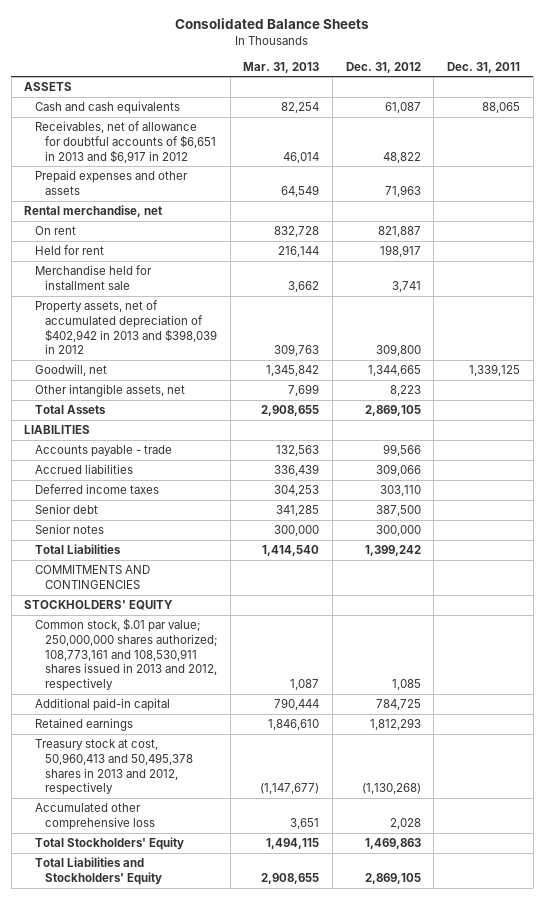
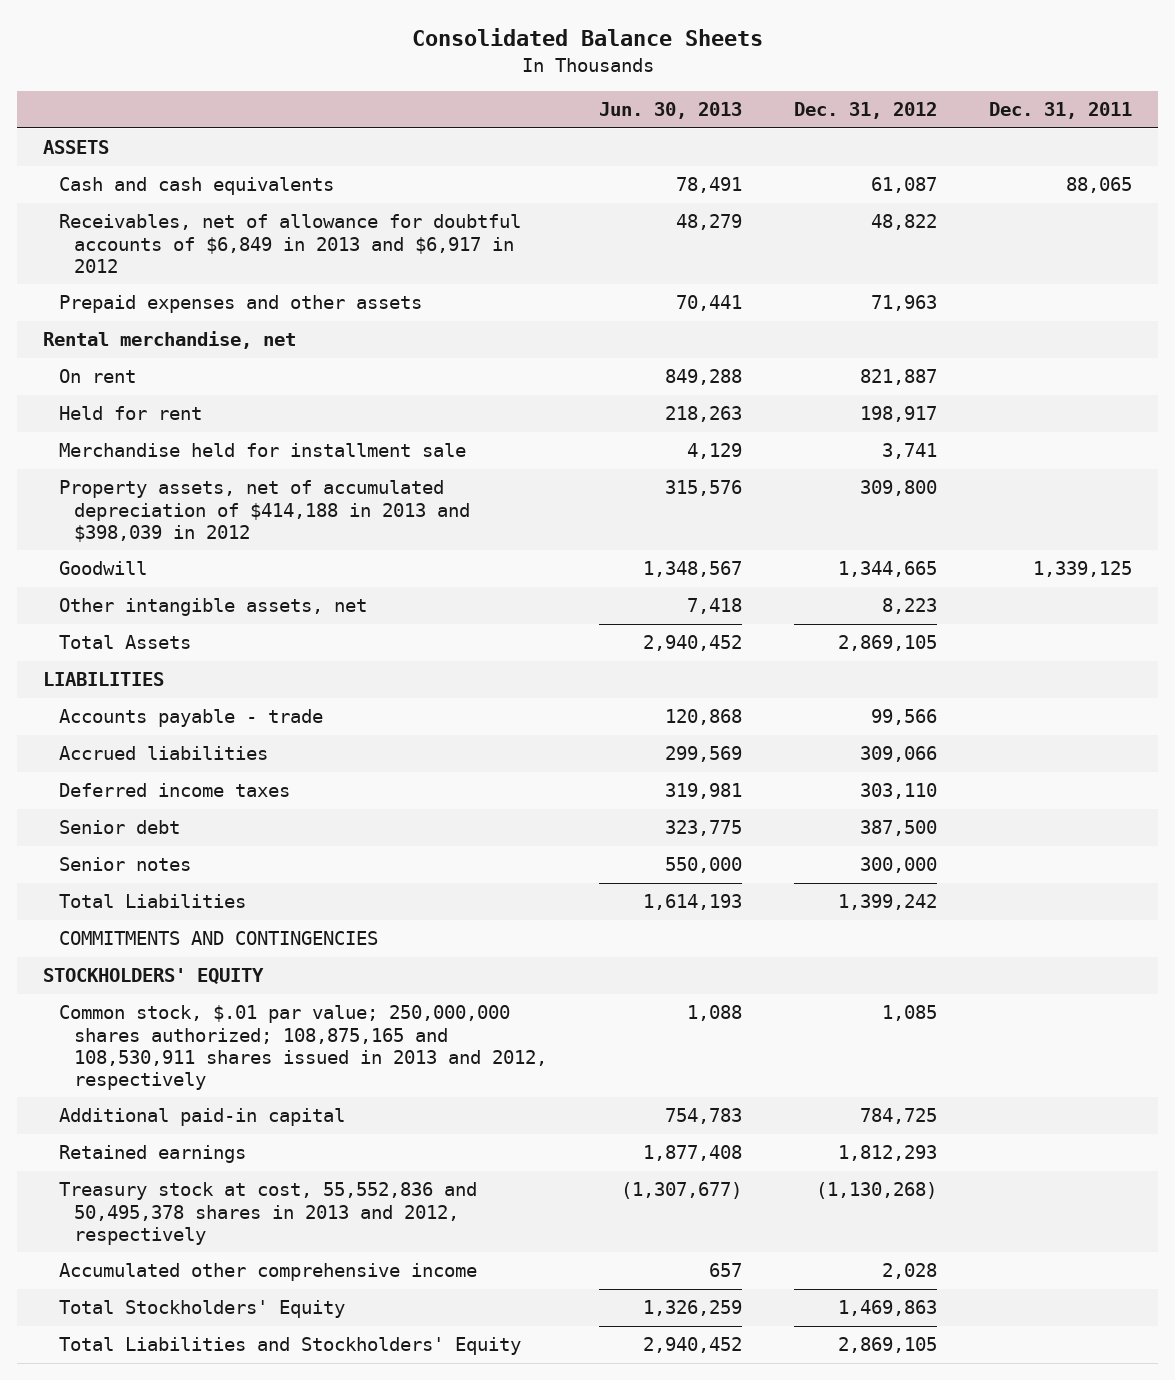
[243,61,320,73] Mar. 31, 2013 -> none
none -> [598,102,742,120] Jun. 30, 2013
[34,121,217,163] Receivables, net of allowance for doubtful accounts of $6,651 in 2013 and $6,917 in 2012 -> [58,214,521,273] Receivables, net of allowance for doubtful accounts of $6,849 in 2013 and $6,917 in 2012
[34,300,218,355] Property assets, net of accumulated depreciation of $402,942 in 2013 and $398,039 in 2012 -> [58,480,470,542] Property assets, net of accumulated depreciation of $414,188 in 2013 and $398,039 in 2012
[34,364,107,377] Goodwill, net -> [58,561,147,576] Goodwill
[34,618,218,692] Common stock, $.01 par value; 250,000,000 shares authorized; 108,773,161 and 108,530,911 shares issued in 2013 and 2012, respectively -> [58,1005,547,1090] Common stock, $.01 par value; 250,000,000 shares authorized; 108,875,165 and 108,530,911 shares issued in 2013 and 2012, respectively
[34,739,194,796] Treasury stock at cost, 50,960,413 and 50,495,378 shares in 2013 and 2012, respectively -> [58,1182,477,1245] Treasury stock at cost, 55,552,836 and 50,495,378 shares in 2013 and 2012, respectively
[34,803,156,830] Accumulated other comprehensive loss -> [58,1263,477,1282] Accumulated other comprehensive income

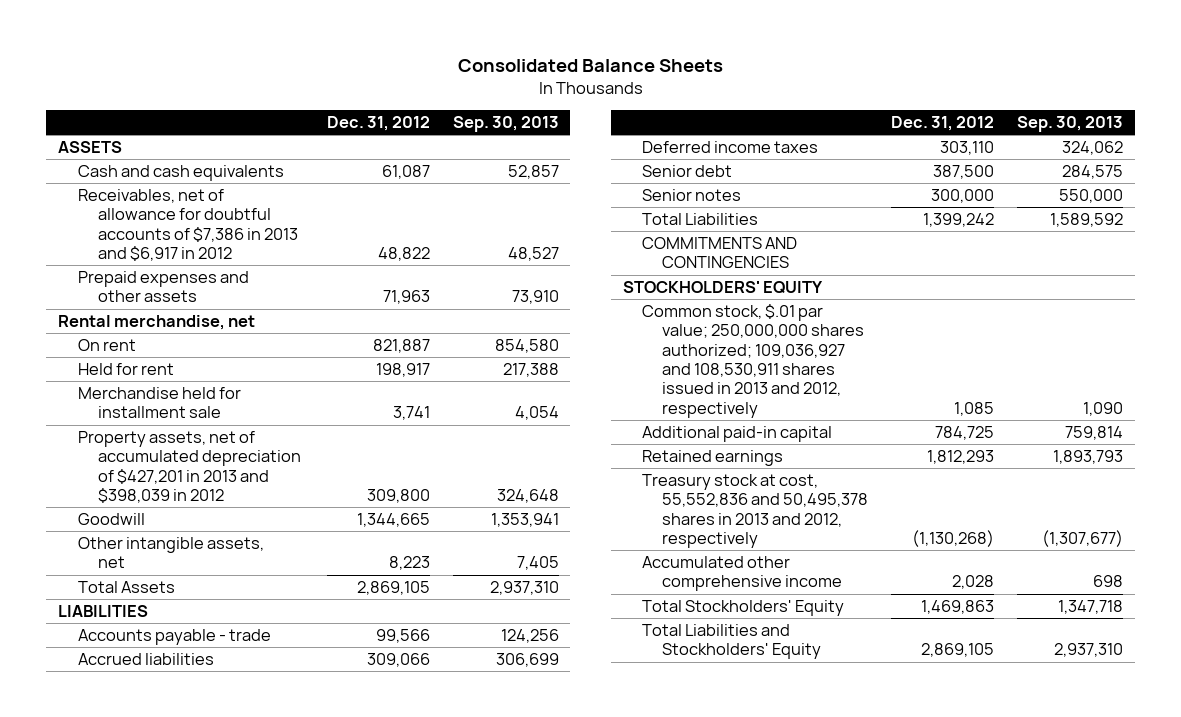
[598,102,742,120] Jun. 30, 2013 -> none
[988,102,1132,120] Dec. 31, 2011 -> none
none -> [452,116,559,133] Sep. 30, 2013
[58,214,521,273] Receivables, net of allowance for doubtful accounts of $6,849 in 2013 and $6,917 in 2012 -> [77,189,298,262] Receivables, net of allowance for doubtful accounts of $7,386 in 2013 and $6,917 in 2012
[58,480,470,542] Property assets, net of accumulated depreciation of $414,188 in 2013 and $398,039 in 2012 -> [77,431,301,504] Property assets, net of accumulated depreciation of $427,201 in 2013 and $398,039 in 2012
[58,1005,547,1090] Common stock, $.01 par value; 250,000,000 shares authorized; 108,875,165 and 108,530,911 shares issued in 2013 and 2012, respectively -> [642,304,865,418] Common stock, $.01 par value; 250,000,000 shares authorized; 109,036,927 and 108,530,911 shares issued in 2013 and 2012, respectively

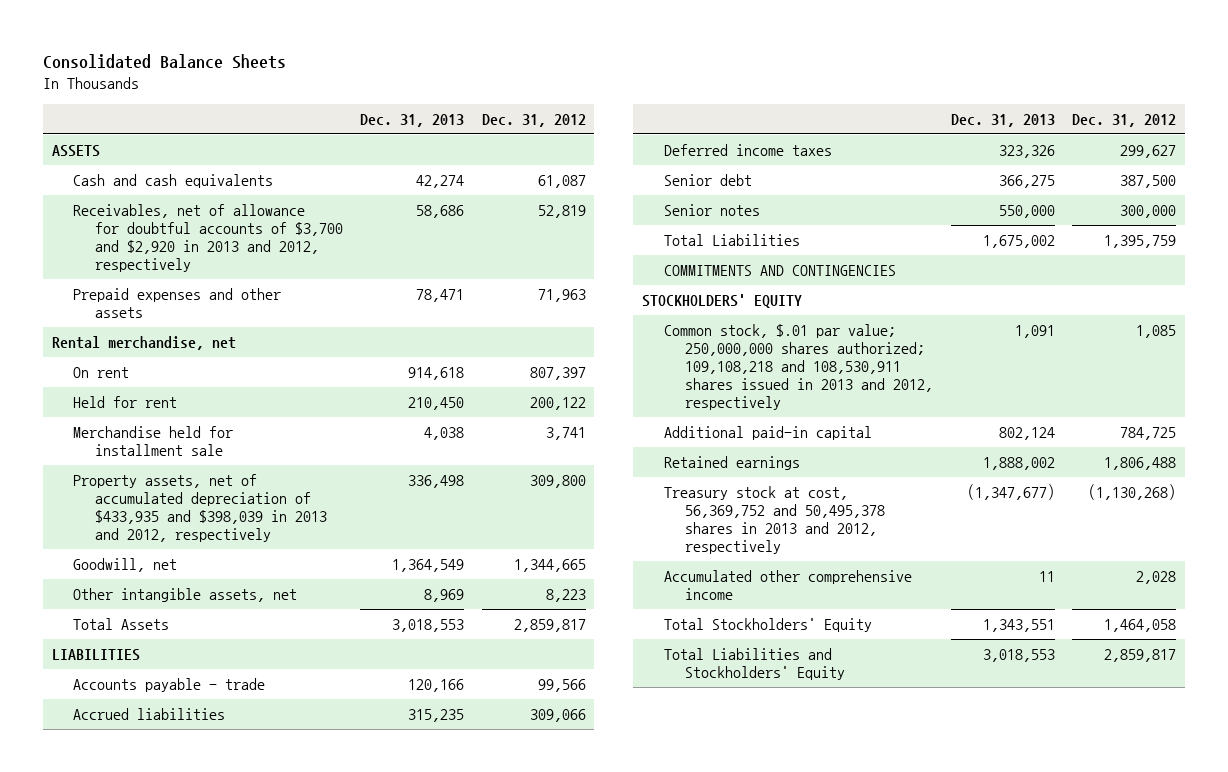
[452,116,559,133] Sep. 30, 2013 -> none
none -> [360,113,465,127] Dec. 31, 2013
[77,189,298,262] Receivables, net of allowance for doubtful accounts of $7,386 in 2013 and $6,917 in 2012 -> [73,204,344,272] Receivables, net of allowance for doubtful accounts of $3,700 and $2,920 in 2013 and 2012, respectively
[377,247,430,262] 48,822 -> [537,205,586,219] 52,819
[372,339,430,354] 821,887 -> [529,367,586,381] 807,397
[375,363,430,378] 198,917 -> [529,397,586,411] 200,122
[77,431,301,504] Property assets, net of accumulated depreciation of $427,201 in 2013 and $398,039 in 2012 -> [73,474,328,542] Property assets, net of accumulated depreciation of $433,935 and $398,039 in 2013 and 2012, respectively
[77,513,145,526] Goodwill -> [73,558,178,573] Goodwill, net
[356,581,430,596] 2,869,105 -> [513,619,586,633] 2,859,817
[940,141,995,156] 303,110 -> [1120,145,1177,159] 299,627
[923,213,995,228] 1,399,242 -> [1104,235,1177,249] 1,395,759
[642,304,865,418] Common stock, $.01 par value; 250,000,000 shares authorized; 109,036,927 and 108,530,911 shares issued in 2013 and 2012, respectively -> [663,324,934,410] Common stock, $.01 par value; 250,000,000 shares authorized; 109,108,218 and 108,530,911 shares issued in 2013 and 2012, respectively
[927,450,995,465] 1,812,293 -> [1104,457,1177,471] 1,806,488
[642,474,869,549] Treasury stock at cost, 55,552,836 and 50,495,378 shares in 2013 and 2012, respectively -> [663,486,886,554] Treasury stock at cost, 56,369,752 and 50,495,378 shares in 2013 and 2012, respectively
[921,600,995,615] 1,469,863 -> [1104,619,1177,633] 1,464,058
[921,643,995,658] 2,869,105 -> [1104,649,1177,663] 2,859,817

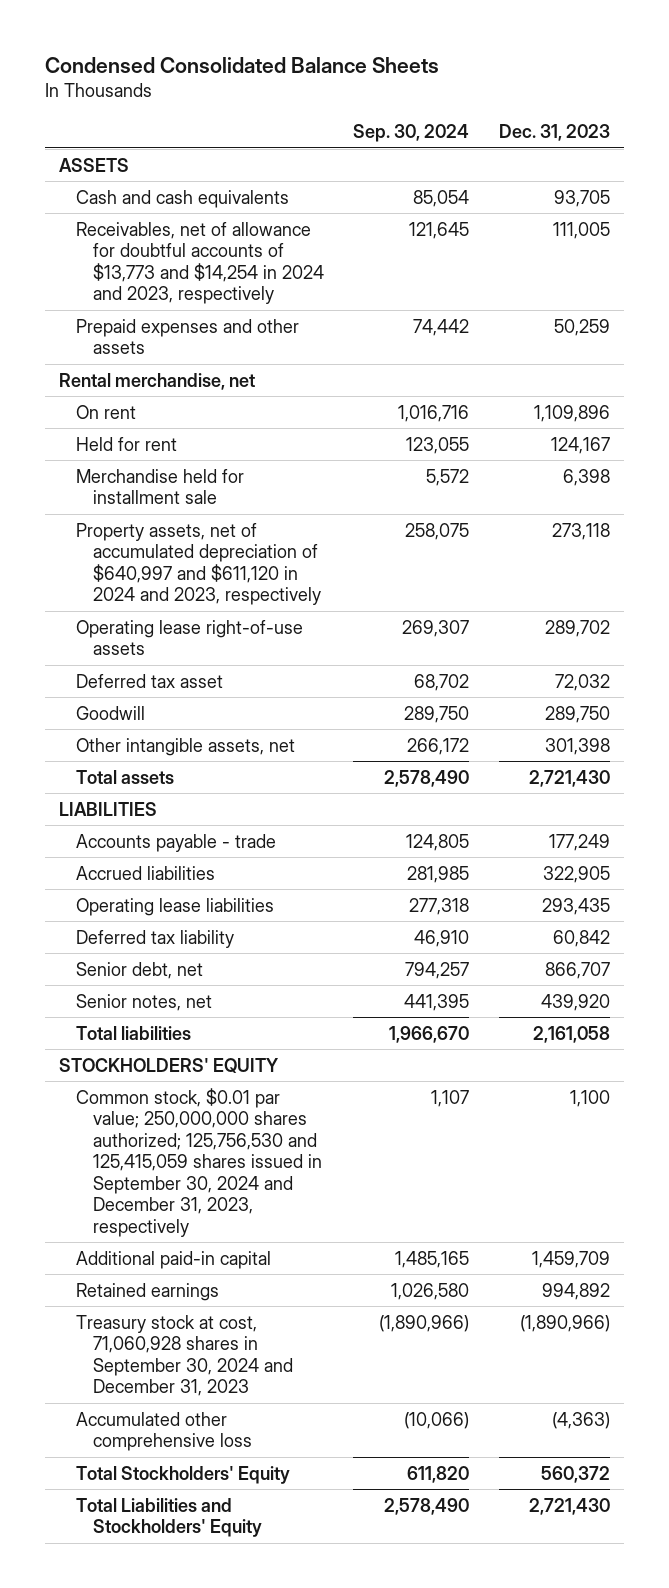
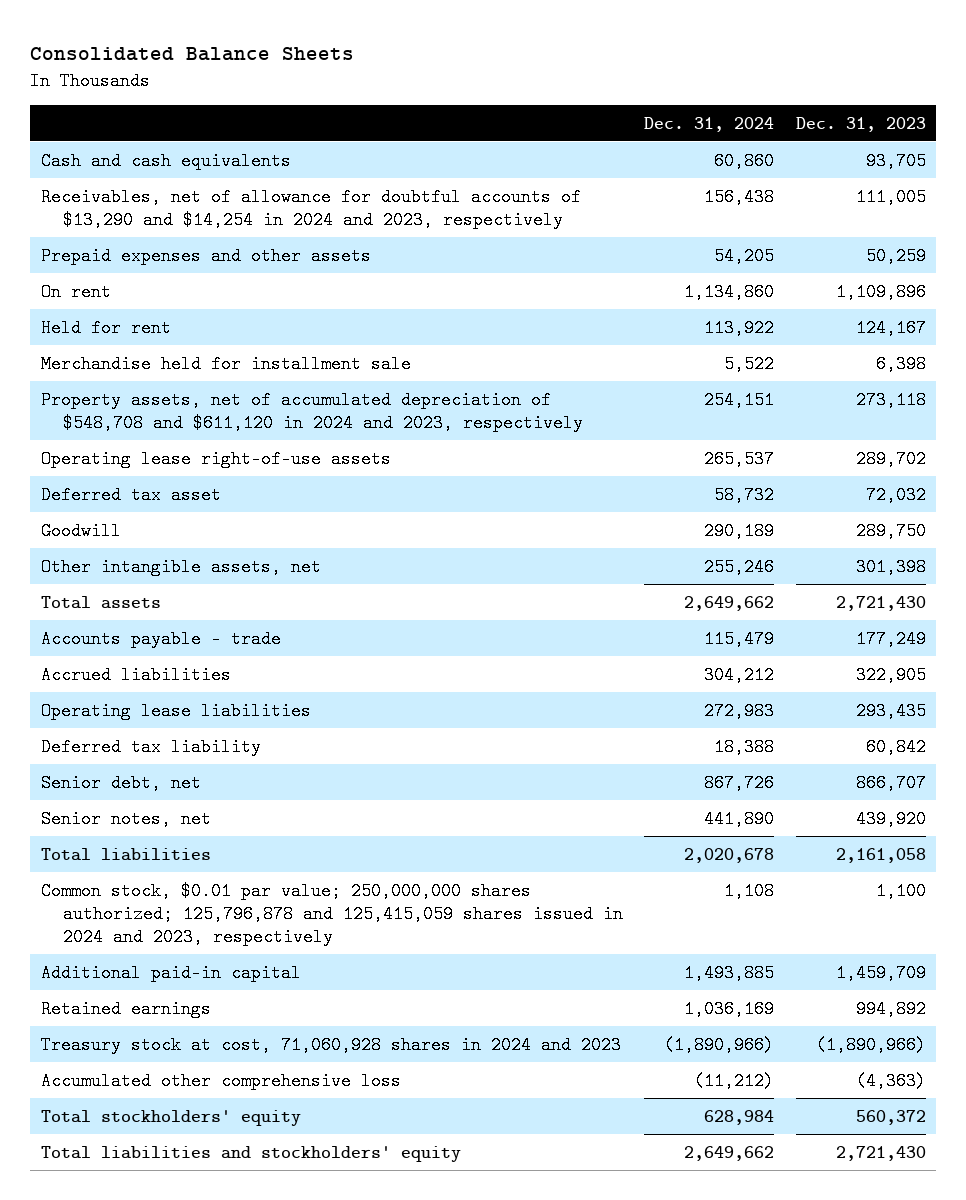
[44,56,439,73] Condensed Consolidated Balance Sheets -> [30,46,355,61] Consolidated Balance Sheets
[353,124,470,143] Sep. 30, 2024 -> none
none -> [644,116,775,132] Dec. 31, 2024
[59,157,130,172] ASSETS -> none
[76,221,324,305] Receivables, net of allowance for doubtful accounts of $13,773 and $14,254 in 2024 and 2023, respectively -> [40,187,581,229] Receivables, net of allowance for doubtful accounts of $13,290 and $14,254 in 2024 and 2023, respectively
[59,372,256,390] Rental merchandise, net -> none
[76,522,321,606] Property assets, net of accumulated depreciation of $640,997 and $611,120 in 2024 and 2023, respectively -> [40,390,583,432] Property assets, net of accumulated depreciation of $548,708 and $611,120 in 2024 and 2023, respectively
[59,801,158,816] LIABILITIES -> none
[59,1057,280,1073] STOCKHOLDERS' EQUITY -> none
[76,1087,322,1237] Common stock, $0.01 par value; 250,000,000 shares authorized; 125,756,530 and 125,415,059 shares issued in September 30, 2024 and December 31, 2023, respectively -> [40,881,623,947] Common stock, $0.01 par value; 250,000,000 shares authorized; 125,796,878 and 125,415,059 shares issued in 2024 and 2023, respectively
[76,1314,293,1397] Treasury stock at cost, 71,060,928 shares in September 30, 2024 and December 31, 2023 -> [40,1035,621,1054] Treasury stock at cost, 71,060,928 shares in 2024 and 2023
[76,1465,291,1484] Total Stockholders' Equity -> [40,1109,301,1126] Total stockholders' equity
[76,1497,262,1538] Total Liabilities and Stockholders' Equity -> [40,1145,461,1162] Total liabilities and stockholders' equity

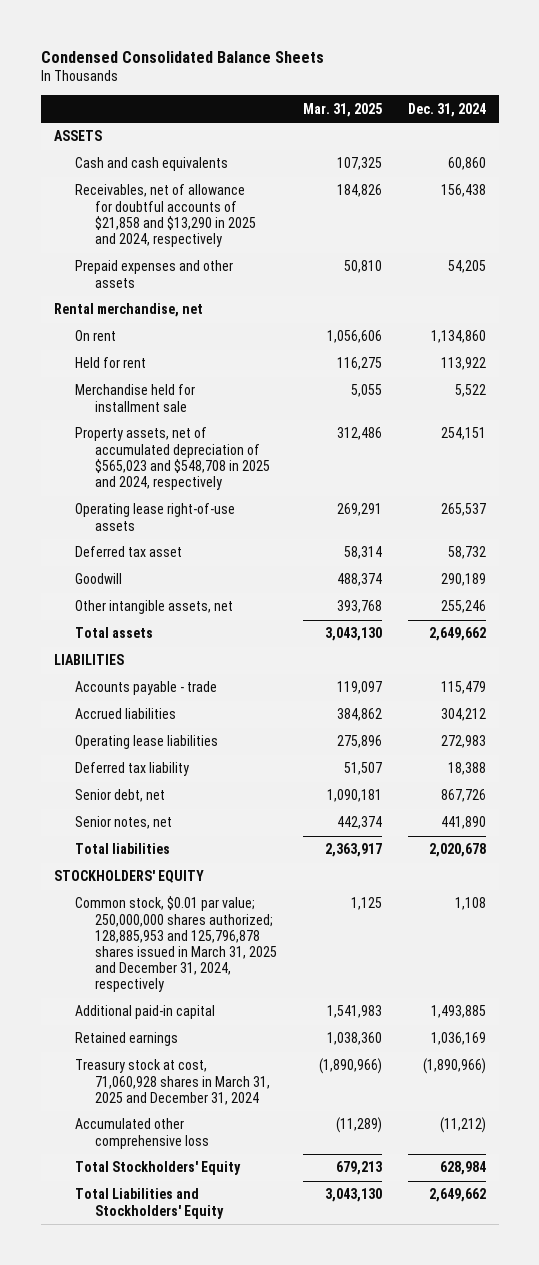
[30,46,355,61] Consolidated Balance Sheets -> [40,50,324,63] Condensed Consolidated Balance Sheets
[795,116,926,132] Dec. 31, 2023 -> none
none -> [303,102,383,117] Mar. 31, 2025
none -> [53,130,102,142] ASSETS
[40,187,581,229] Receivables, net of allowance for doubtful accounts of $13,290 and $14,254 in 2024 and 2023, respectively -> [74,184,257,248] Receivables, net of allowance for doubtful accounts of $21,858 and $13,290 in 2025 and 2024, respectively
none -> [53,303,203,318] Rental merchandise, net
[40,390,583,432] Property assets, net of accumulated depreciation of $548,708 and $611,120 in 2024 and 2023, respectively -> [74,427,271,491] Property assets, net of accumulated depreciation of $565,023 and $548,708 in 2025 and 2024, respectively
none -> [53,654,124,666] LIABILITIES
none -> [53,870,204,884] STOCKHOLDERS' EQUITY
[40,881,623,947] Common stock, $0.01 par value; 250,000,000 shares authorized; 125,796,878 and 125,415,059 shares issued in 2024 and 2023, respectively -> [74,896,278,993] Common stock, $0.01 par value; 250,000,000 shares authorized; 128,885,953 and 125,796,878 shares issued in March 31, 2025 and December 31, 2024, respectively
[40,1035,621,1054] Treasury stock at cost, 71,060,928 shares in 2024 and 2023 -> [74,1059,271,1105] Treasury stock at cost, 71,060,928 shares in March 31, 2025 and December 31, 2024
[40,1109,301,1126] Total stockholders' equity -> [74,1161,241,1176] Total Stockholders' Equity
[40,1145,461,1162] Total liabilities and stockholders' equity -> [74,1188,225,1219] Total Liabilities and Stockholders' Equity

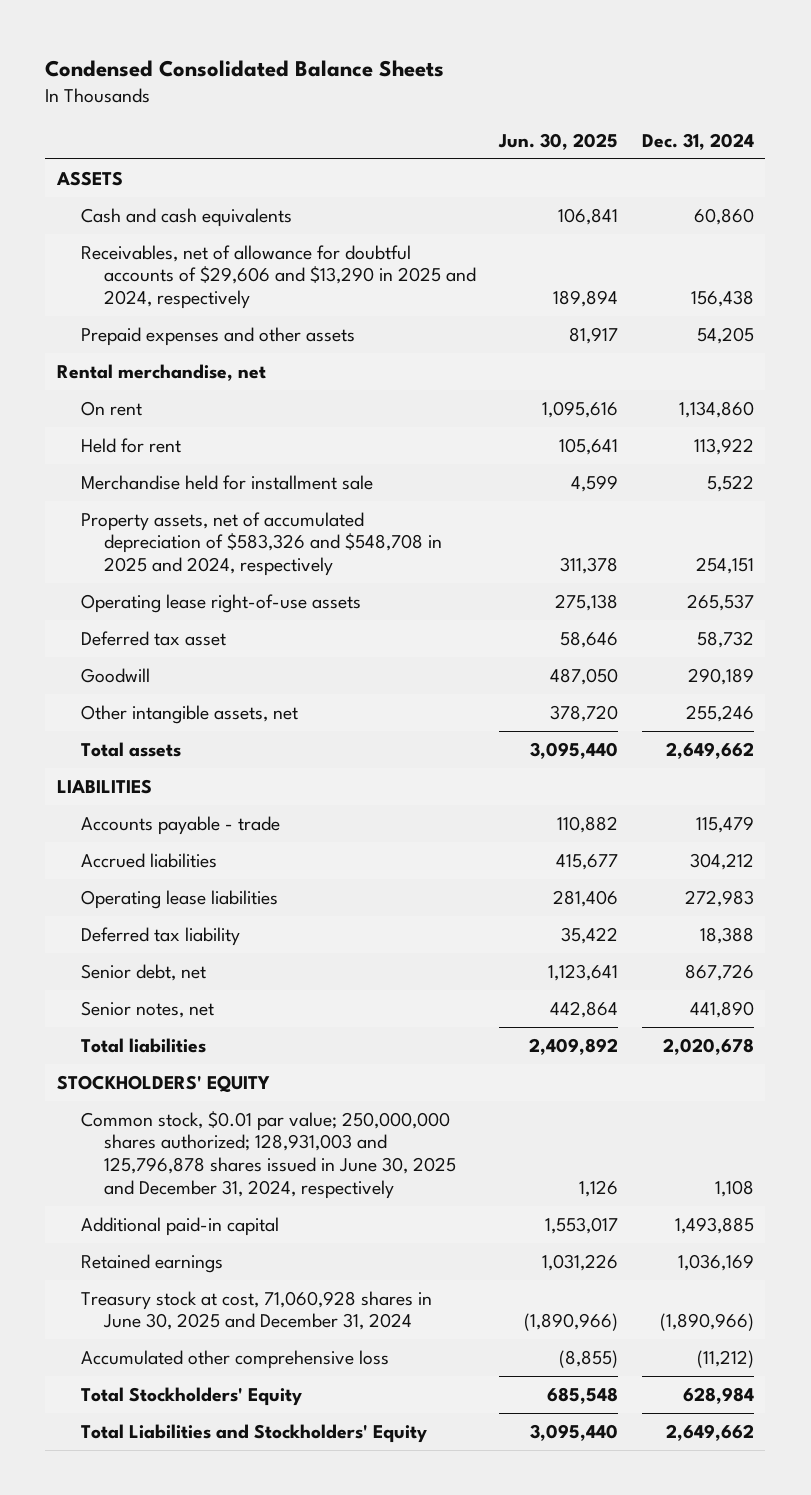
[303,102,383,117] Mar. 31, 2025 -> none
none -> [498,132,619,150] Jun. 30, 2025
[74,184,257,248] Receivables, net of allowance for doubtful accounts of $21,858 and $13,290 in 2025 and 2024, respectively -> [80,244,477,310] Receivables, net of allowance for doubtful accounts of $29,606 and $13,290 in 2025 and 2024, respectively
[74,427,271,491] Property assets, net of accumulated depreciation of $565,023 and $548,708 in 2025 and 2024, respectively -> [80,511,443,577] Property assets, net of accumulated depreciation of $583,326 and $548,708 in 2025 and 2024, respectively
[74,896,278,993] Common stock, $0.01 par value; 250,000,000 shares authorized; 128,885,953 and 125,796,878 shares issued in March 31, 2025 and December 31, 2024, respectively -> [80,1110,457,1199] Common stock, $0.01 par value; 250,000,000 shares authorized; 128,931,003 and 125,796,878 shares issued in June 30, 2025 and December 31, 2024, respectively
[74,1059,271,1105] Treasury stock at cost, 71,060,928 shares in March 31, 2025 and December 31, 2024 -> [80,1290,432,1331] Treasury stock at cost, 71,060,928 shares in June 30, 2025 and December 31, 2024

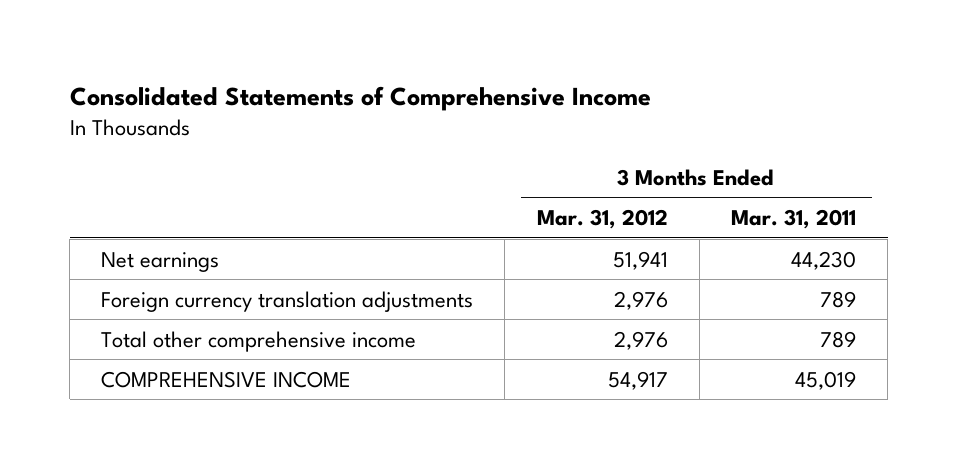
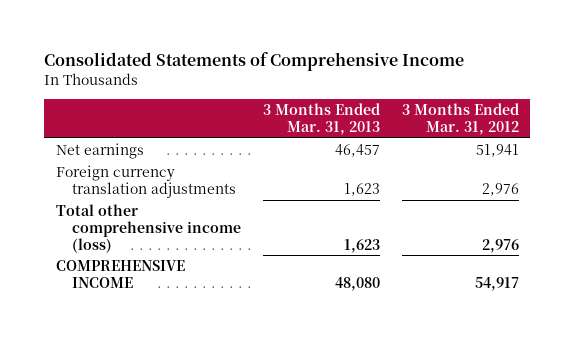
[731,209,857,230] Mar. 31, 2011 -> none
none -> [262,103,380,136] 3 Months Ended Mar. 31, 2013
[101,330,417,352] Total other comprehensive income -> [55,204,241,253] Total other comprehensive income (loss)

